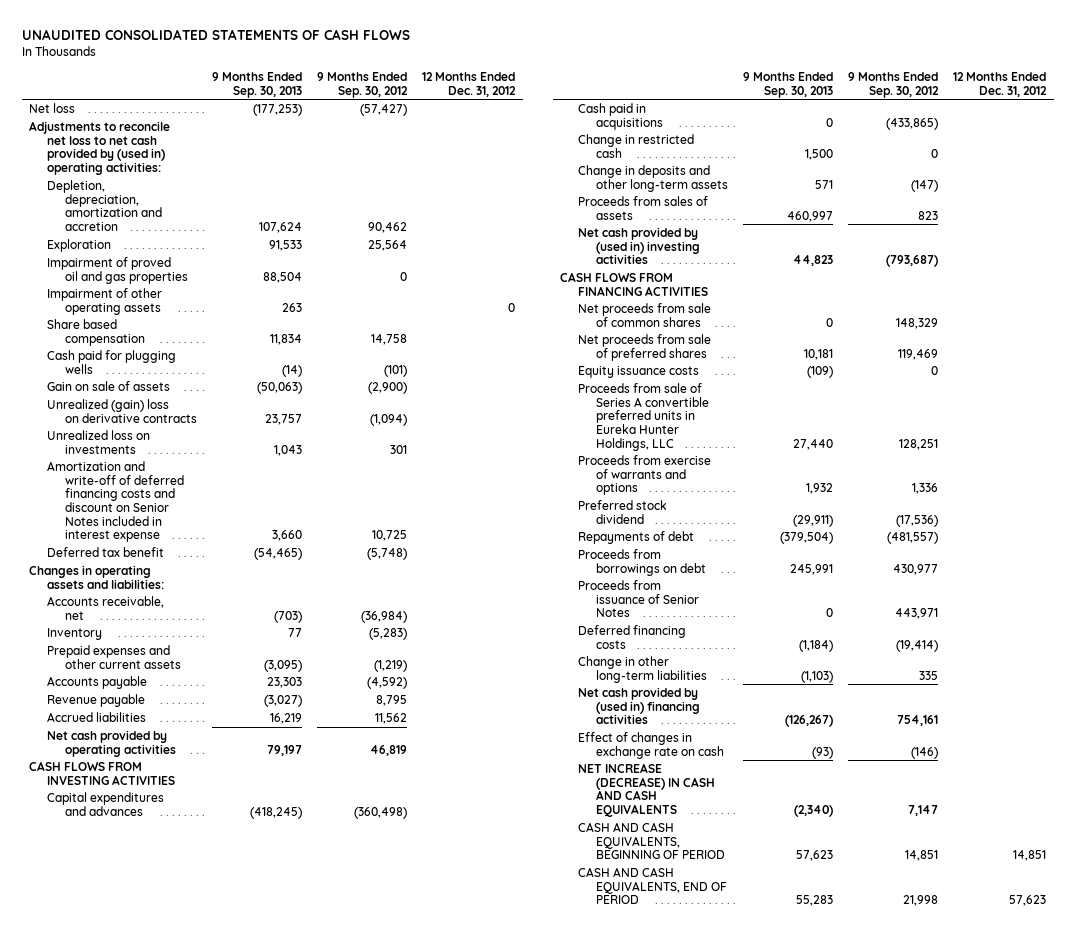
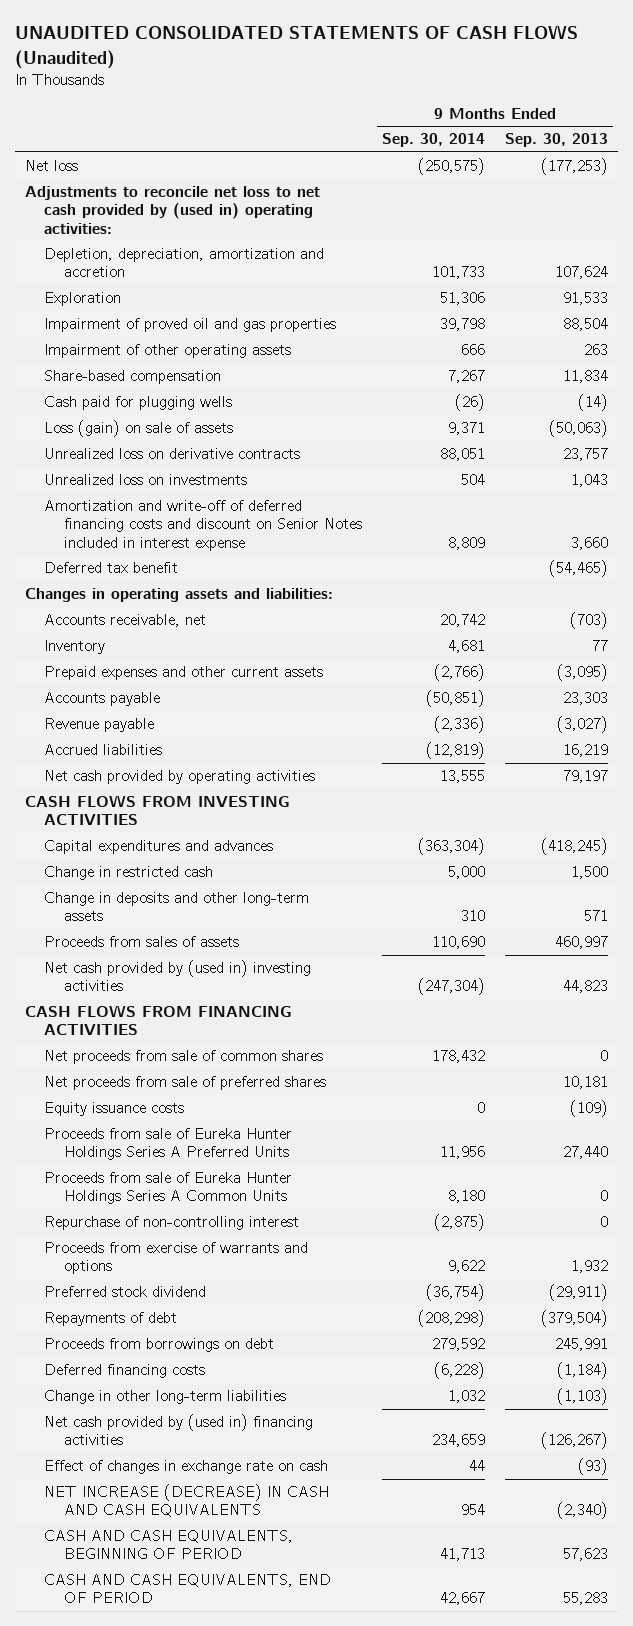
[21,29,410,41] UNAUDITED CONSOLIDATED STATEMENTS OF CASH FLOWS -> [14,24,578,69] UNAUDITED CONSOLIDATED STATEMENTS OF CASH FLOWS (Unaudited)
[317,72,409,98] 9 Months Ended Sep. 30, 2012 -> none
[422,72,517,97] 12 Months Ended Dec. 31, 2012 -> none
none -> [381,133,485,148] Sep. 30, 2014
[47,319,146,346] Share based compensation -> [44,370,222,385] Share-based compensation
[47,381,171,392] Gain on sale of assets -> [44,420,234,438] Loss (gain) on sale of assets
[47,399,198,423] Unrealized (gain) loss on derivative contracts -> [44,448,301,460] Unrealized loss on derivative contracts
[578,103,664,130] Cash paid in acquisitions -> none
[578,383,710,451] Proceeds from sale of Series A convertible preferred units in Eureka Hunter Holdings, LLC -> [44,1128,293,1161] Proceeds from sale of Eureka Hunter Holdings Series A Preferred Units
none -> [44,1172,293,1205] Proceeds from sale of Eureka Hunter Holdings Series A Common Units
none -> [44,1216,300,1231] Repurchase of non-controlling interest
[578,580,700,618] Proceeds from issuance of Senior Notes -> none

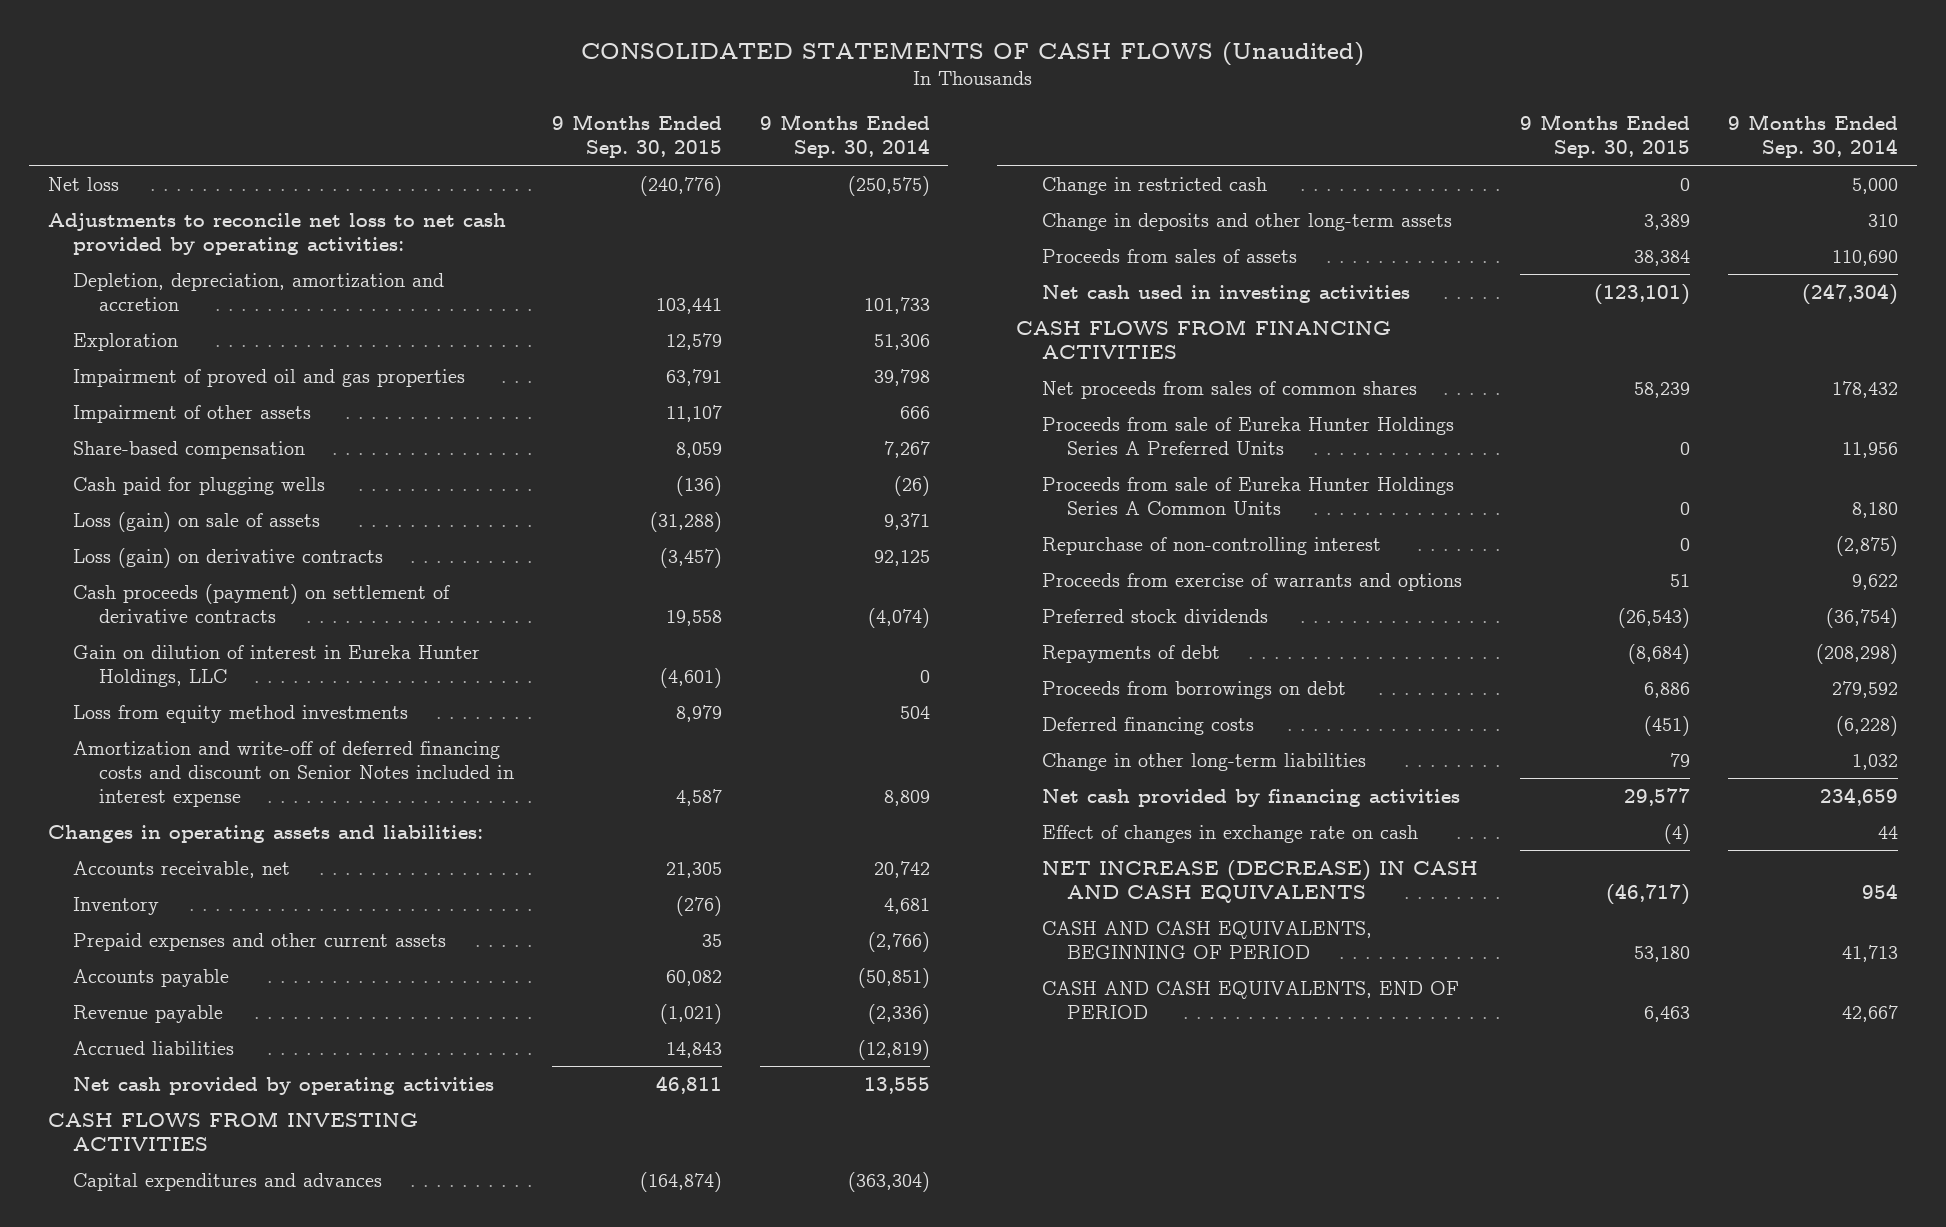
[14,24,578,69] UNAUDITED CONSOLIDATED STATEMENTS OF CASH FLOWS (Unaudited) -> [580,42,1364,67] CONSOLIDATED STATEMENTS OF CASH FLOWS (Unaudited)
[504,133,608,148] Sep. 30, 2013 -> none
none -> [551,113,722,158] 9 Months Ended Sep. 30, 2015
[24,186,320,234] Adjustments to reconcile net loss to net cash provided by (used in) operating activities: -> [47,212,506,255] Adjustments to reconcile net loss to net cash provided by operating activities:
[44,344,292,359] Impairment of other operating assets -> [73,404,312,423] Impairment of other assets
[44,474,248,486] Unrealized loss on investments -> none
[44,448,301,460] Unrealized loss on derivative contracts -> [73,547,384,568] Loss (gain) on derivative contracts
[439,448,485,462] 88,051 -> [873,549,930,566] 92,125
none -> [73,583,451,623] Cash proceeds (payment) on settlement of derivative contracts
none -> [73,644,481,687] Gain on dilution of interest in Eureka Hunter Holdings, LLC
none -> [73,704,409,723] Loss from equity method investments
[44,562,179,574] Deferred tax benefit -> none
[44,960,312,992] Net cash provided by (used in) investing activities -> [1041,284,1410,303] Net cash used in investing activities
[44,1076,327,1091] Net proceeds from sale of preferred shares -> none
[44,1102,185,1117] Equity issuance costs -> none
[44,1050,324,1065] Net proceeds from sale of common shares -> [1041,380,1417,399] Net proceeds from sales of common shares
[44,1286,207,1298] Preferred stock dividend -> [1041,608,1268,623] Preferred stock dividends
[44,1414,314,1446] Net cash provided by (used in) financing activities -> [1041,788,1460,807] Net cash provided by financing activities

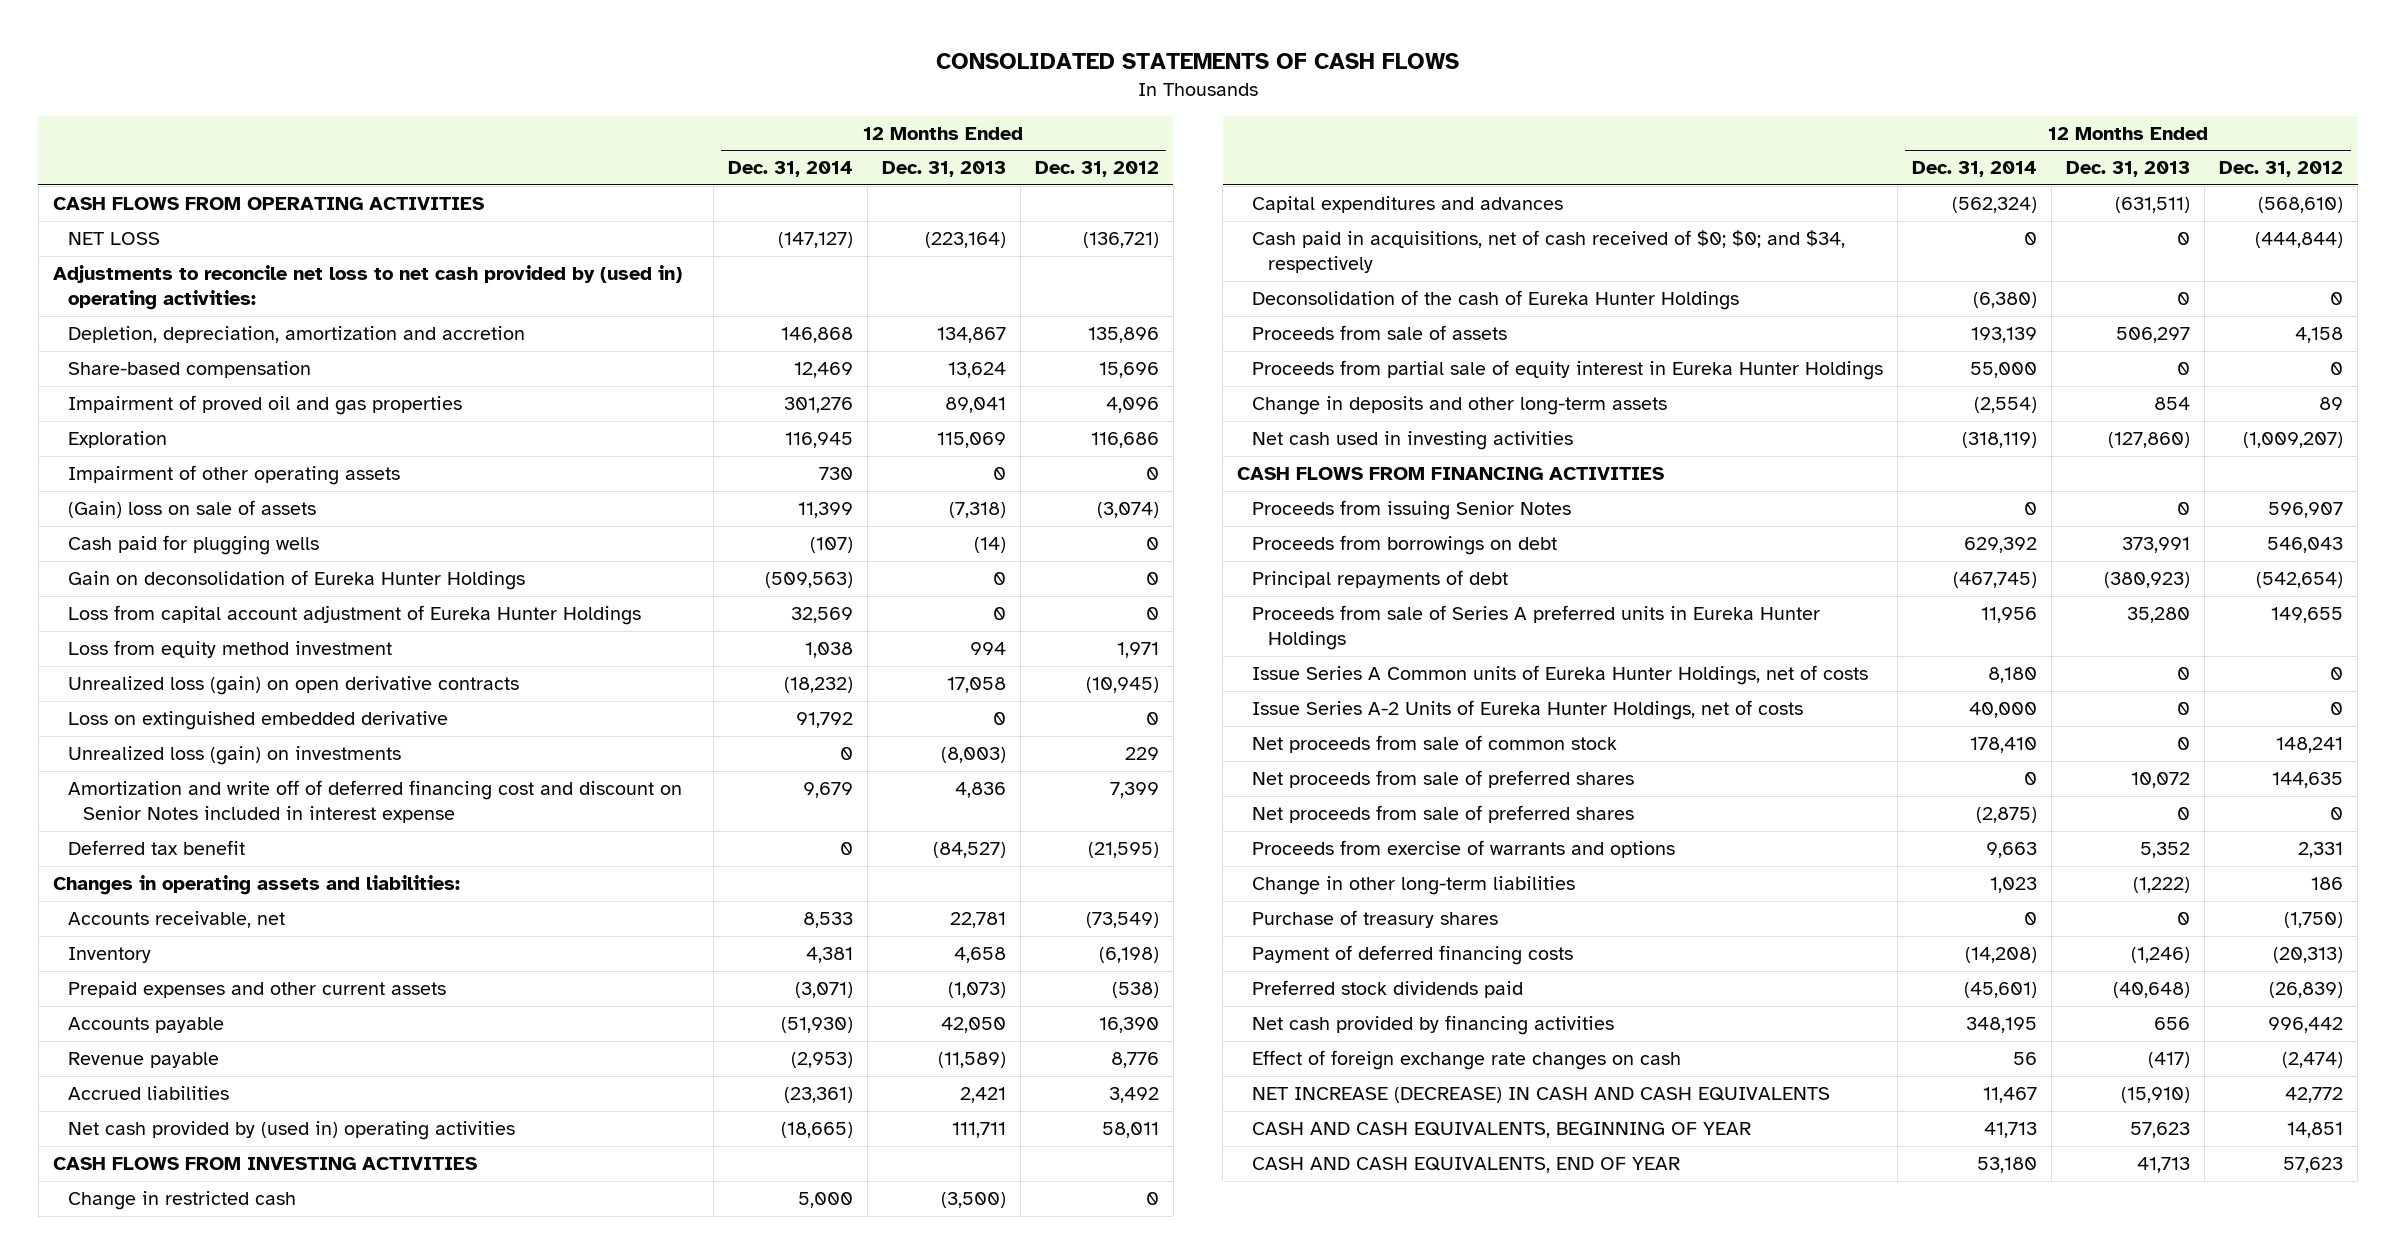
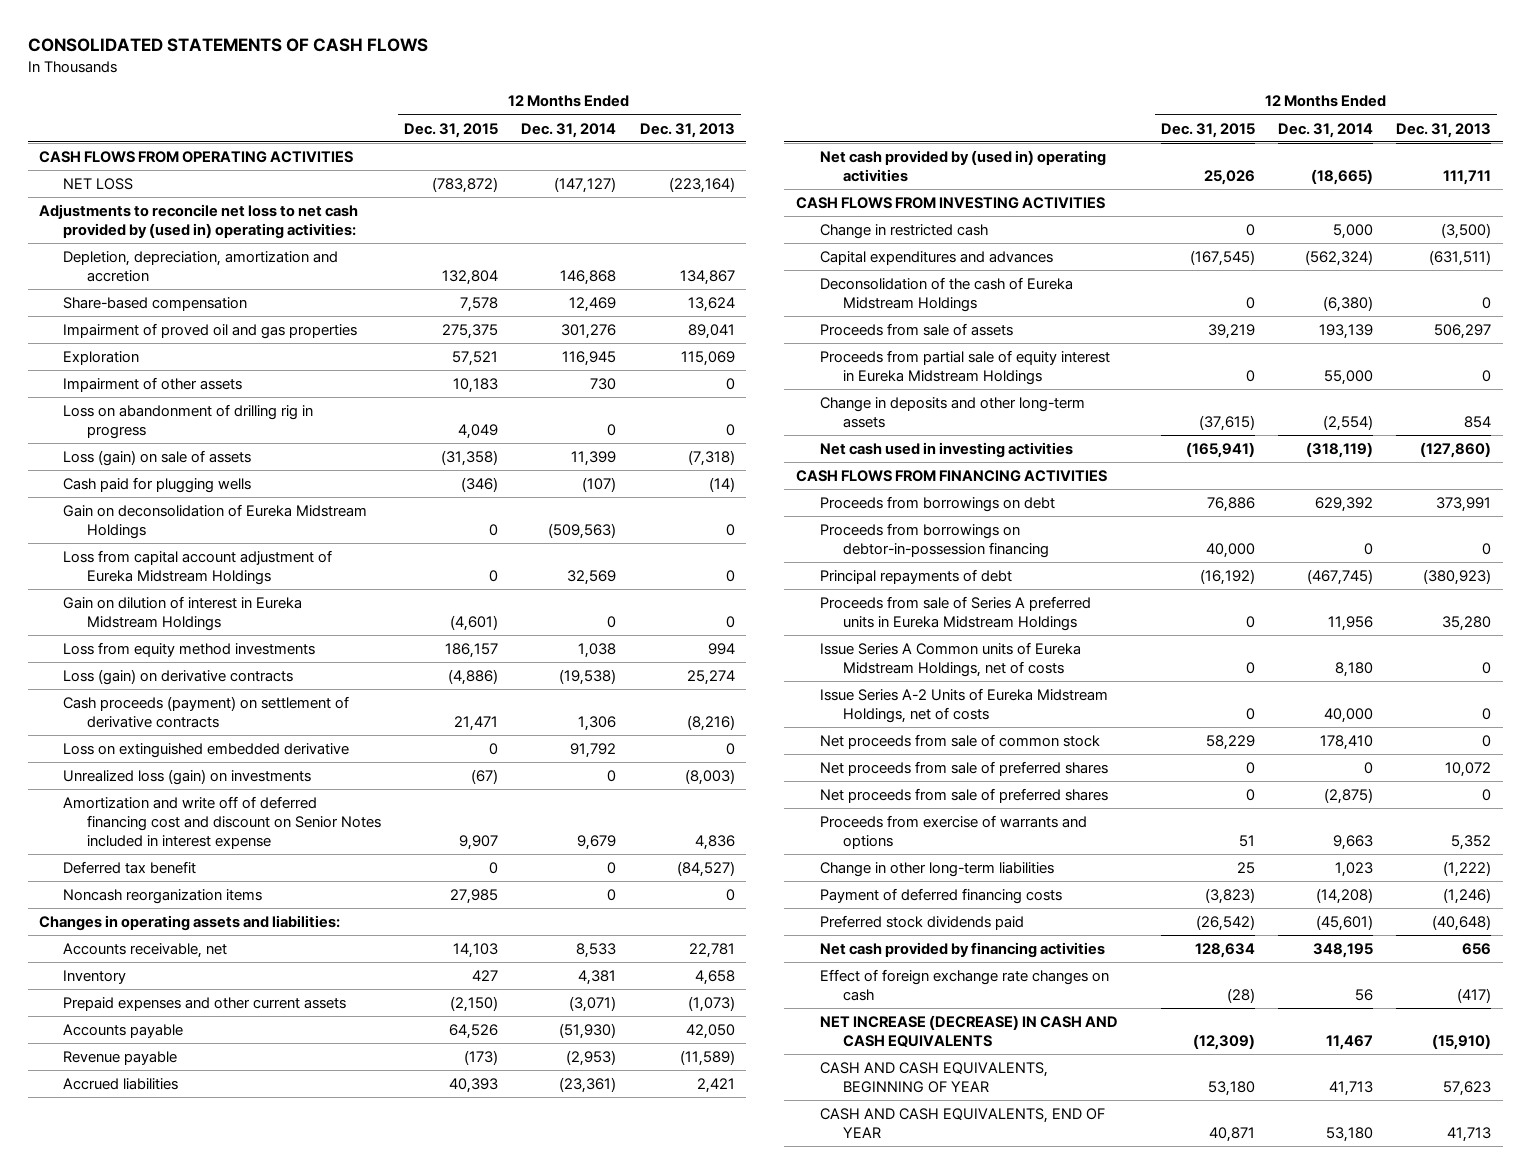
[1034,161,1159,178] Dec. 31, 2012 -> none
none -> [404,122,499,138] Dec. 31, 2015
[68,465,401,486] Impairment of other operating assets -> [62,377,242,393] Impairment of other assets
none -> [62,404,313,440] Loss on abandonment of drilling rig in progress
[68,500,317,519] (Gain) loss on sale of assets -> [62,450,251,467] Loss (gain) on sale of assets
[68,570,526,591] Gain on deconsolidation of Eureka Hunter Holdings -> [62,504,367,540] Gain on deconsolidation of Eureka Midstream Holdings
[68,605,642,626] Loss from capital account adjustment of Eureka Hunter Holdings -> [62,550,332,586] Loss from capital account adjustment of Eureka Midstream Holdings
none -> [62,596,302,632] Gain on dilution of interest in Eureka Midstream Holdings
[68,640,393,659] Loss from equity method investment -> [62,642,315,658] Loss from equity method investments
[68,676,520,696] Unrealized loss (gain) on open derivative contracts -> [62,669,293,686] Loss (gain) on derivative contracts
[784,677,854,694] (18,232) -> [559,669,617,686] (19,538)
[946,677,1006,694] 17,058 -> [686,670,735,686] 25,274
none -> [62,696,349,729] Cash proceeds (payment) on settlement of derivative contracts
none -> [62,889,262,905] Noncash reorganization items
[1252,230,1846,274] Cash paid in acquisitions, net of cash received of $0; $0; and $34, respectively -> none
[1252,290,1740,311] Deconsolidation of the cash of Eureka Hunter Holdings -> [819,277,1073,313] Deconsolidation of the cash of Eureka Midstream Holdings
[1252,360,1884,381] Proceeds from partial sale of equity interest in Eureka Hunter Holdings -> [819,350,1110,386] Proceeds from partial sale of equity interest in Eureka Midstream Holdings
[1252,500,1572,521] Proceeds from issuing Senior Notes -> none
none -> [819,523,1050,559] Proceeds from borrowings on debtor-in-possession financing
[1252,605,1821,651] Proceeds from sale of Series A preferred units in Eureka Hunter Holdings -> [819,596,1091,632] Proceeds from sale of Series A preferred units in Eureka Midstream Holdings
[1252,665,1869,686] Issue Series A Common units of Eureka Hunter Holdings, net of costs -> [819,642,1081,678] Issue Series A Common units of Eureka Midstream Holdings, net of costs
[1252,700,1804,721] Issue Series A-2 Units of Eureka Hunter Holdings, net of costs -> [819,688,1108,724] Issue Series A-2 Units of Eureka Midstream Holdings, net of costs
[1252,910,1499,929] Purchase of treasury shares -> none

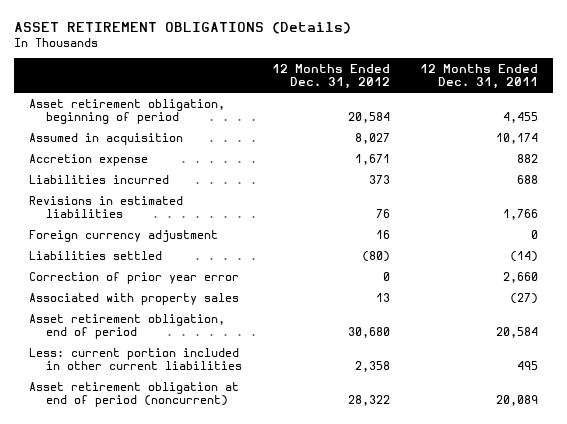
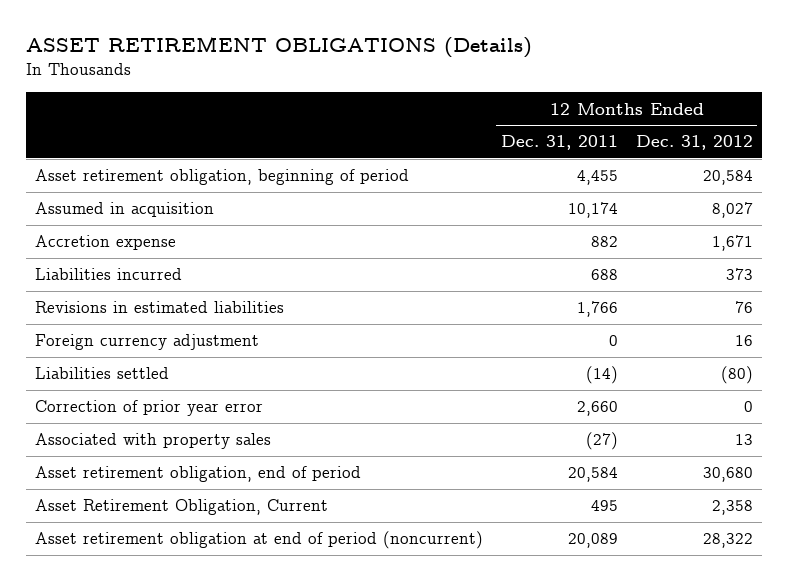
[29,347,242,370] Less: current portion included in other current liabilities -> [34,499,328,516] Asset Retirement Obligation, Current

